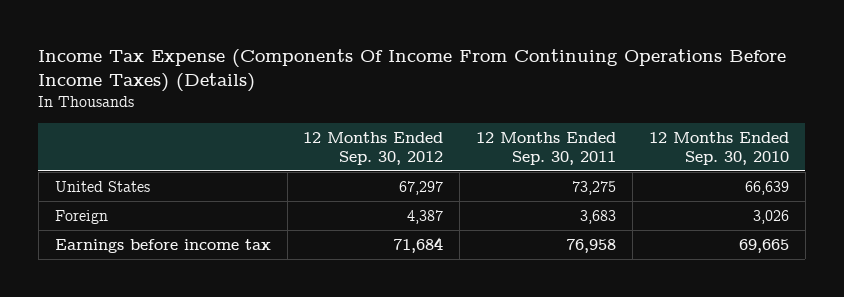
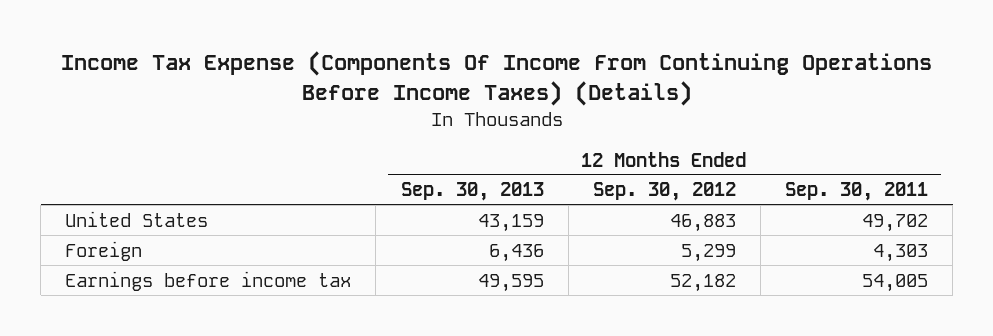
[648,131,789,165] 12 Months Ended Sep. 30, 2010 -> none
none -> [400,182,544,202] Sep. 30, 2013
[399,180,444,195] 67,297 -> [669,213,736,232] 46,883
[572,180,617,195] 73,275 -> [862,213,929,232] 49,702
[407,209,444,224] 4,387 -> [680,243,736,262] 5,299
[580,209,617,224] 3,683 -> [873,243,929,262] 4,303
[393,236,444,253] 71,684 -> [669,273,736,292] 52,182
[566,238,617,253] 76,958 -> [862,273,929,292] 54,005

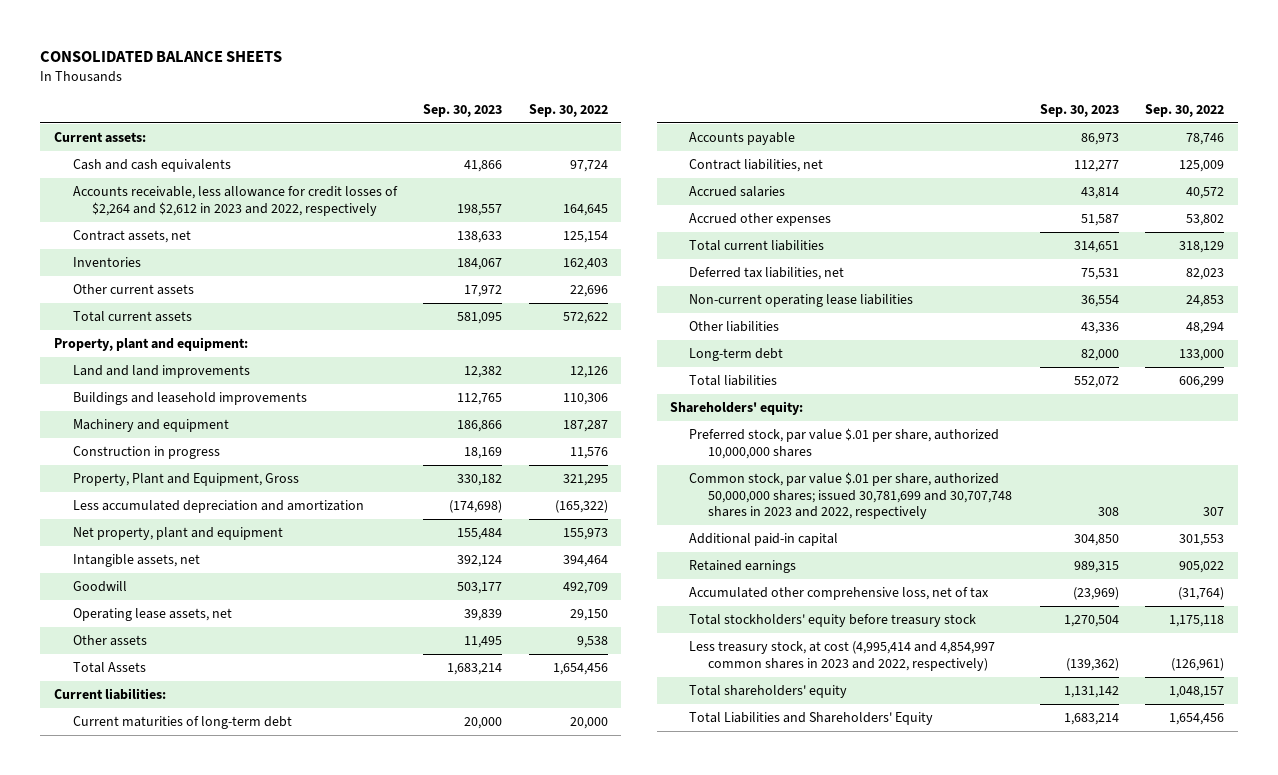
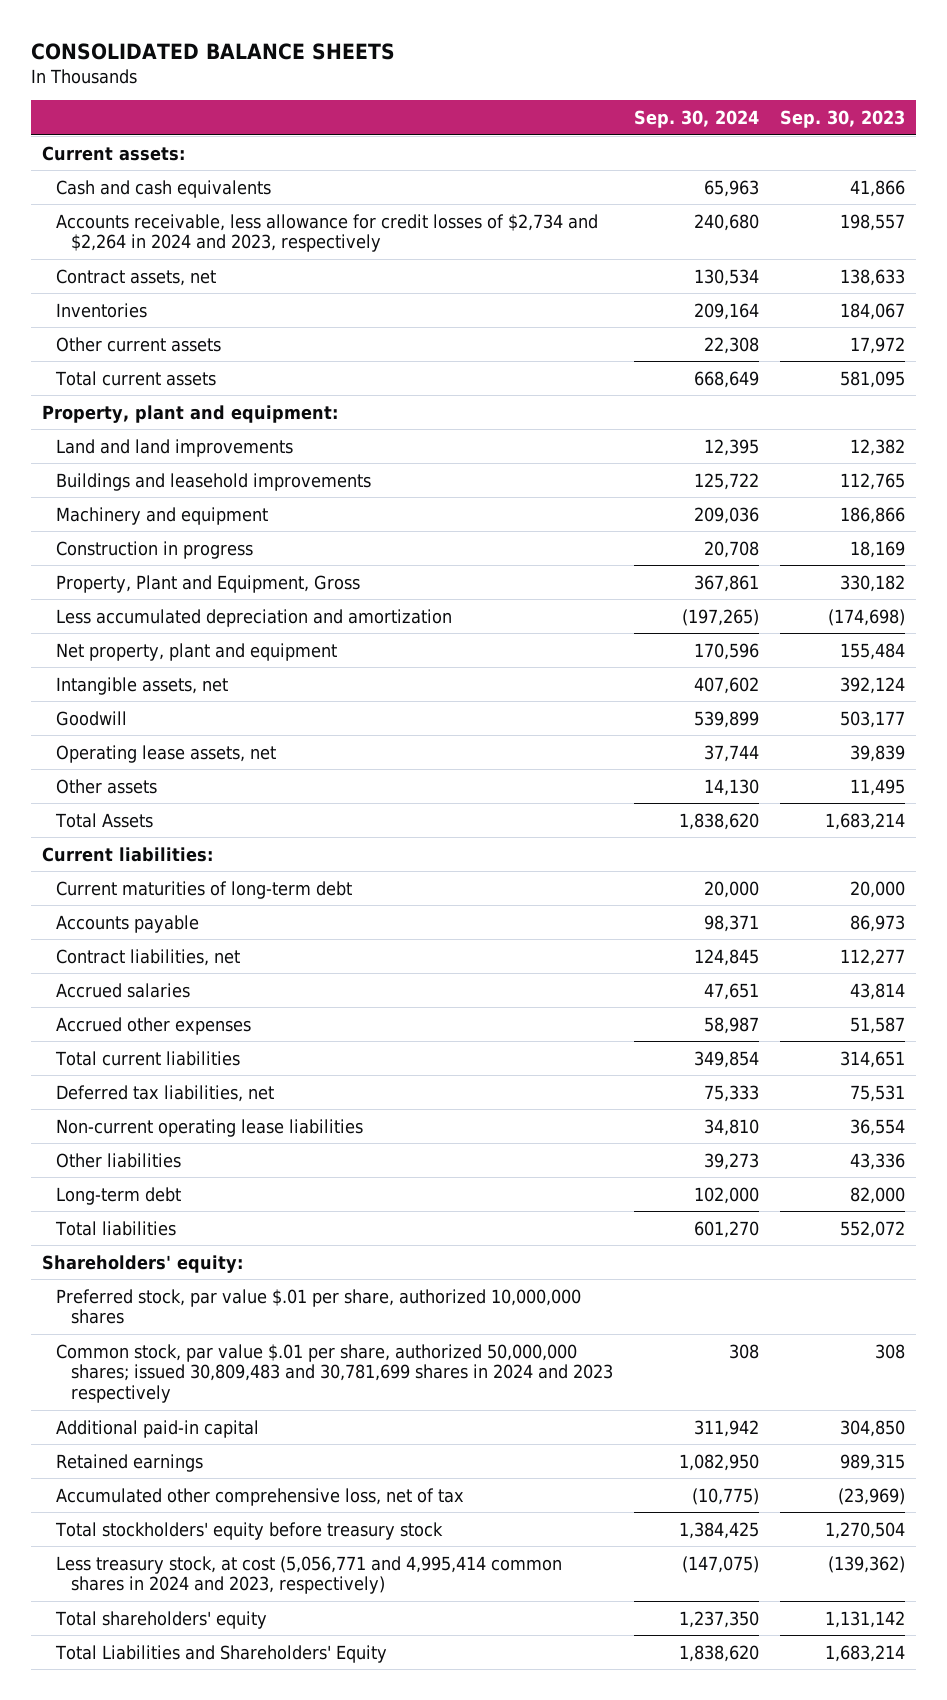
[528,103,608,117] Sep. 30, 2022 -> none
none -> [634,109,760,128] Sep. 30, 2024
[72,186,398,216] Accounts receivable, less allowance for credit losses of $2,264 and $2,612 in 2023 and 2022, respectively -> [56,213,599,253] Accounts receivable, less allowance for credit losses of $2,734 and $2,264 in 2024 and 2023, respectively
[689,472,1013,519] Common stock, par value $.01 per share, authorized 50,000,000 shares; issued 30,781,699 and 30,707,748 shares in 2023 and 2022, respectively -> [56,1343,613,1404] Common stock, par value $.01 per share, authorized 50,000,000 shares; issued 30,809,483 and 30,781,699 shares in 2024 and 2023 respectively
[689,641,996,671] Less treasury stock, at cost (4,995,414 and 4,854,997 common shares in 2023 and 2022, respectively) -> [56,1555,563,1595] Less treasury stock, at cost (5,056,771 and 4,995,414 common shares in 2024 and 2023, respectively)

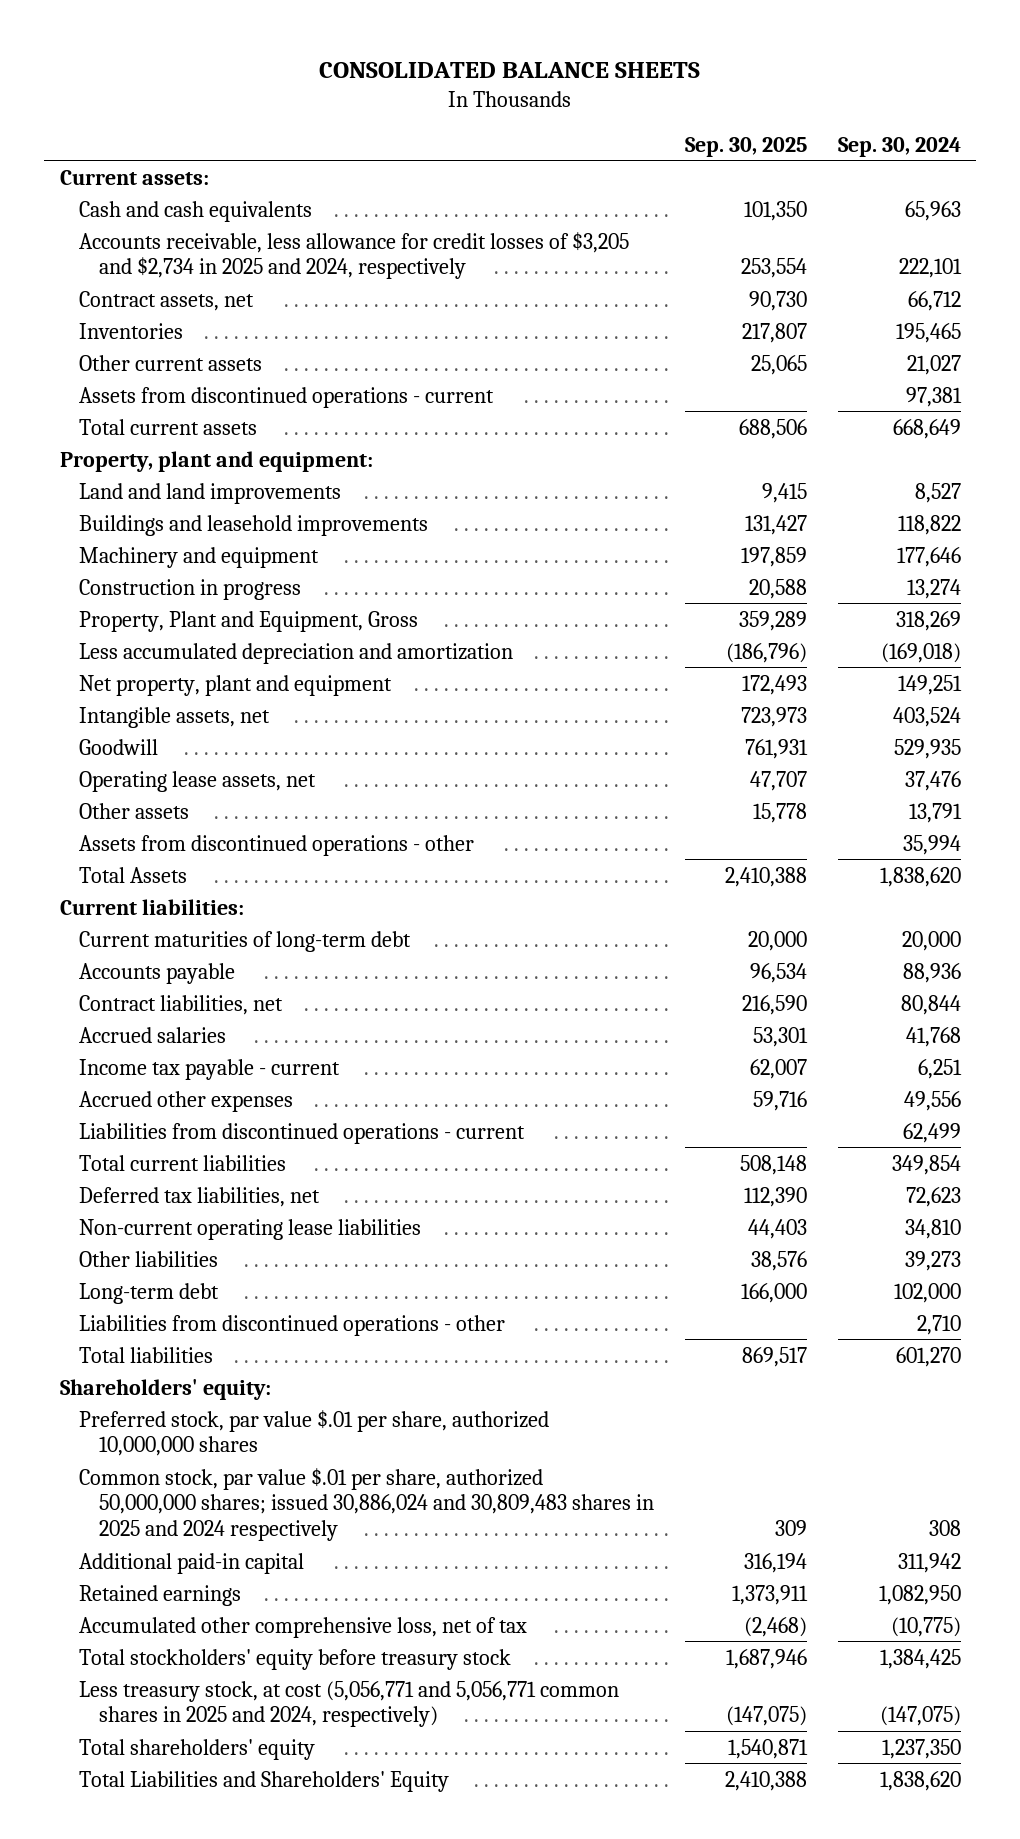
[780,109,906,128] Sep. 30, 2023 -> none
none -> [684,136,807,157] Sep. 30, 2025
[56,213,599,253] Accounts receivable, less allowance for credit losses of $2,734 and $2,264 in 2024 and 2023, respectively -> [79,231,630,280] Accounts receivable, less allowance for credit losses of $3,205 and $2,734 in 2025 and 2024, respectively
[694,213,760,231] 240,680 -> [898,258,962,279] 222,101
[694,268,760,286] 130,534 -> [907,290,961,311] 66,712
[694,302,760,320] 209,164 -> [895,322,961,343] 195,465
[704,336,760,354] 22,308 -> [906,354,961,375] 21,027
none -> [79,386,495,408] Assets from discontinued operations - current
[704,438,760,456] 12,395 -> [914,482,961,503] 8,527
[694,472,760,490] 125,722 -> [897,514,961,535] 118,822
[694,506,760,524] 209,036 -> [896,546,961,567] 177,646
[704,540,760,558] 20,708 -> [906,578,961,599] 13,274
[694,574,760,592] 367,861 -> [895,610,961,631] 318,269
[682,608,760,626] (197,265) -> [880,642,961,663] (169,018)
[694,642,760,660] 170,596 -> [897,674,962,695] 149,251
[694,676,760,694] 407,602 -> [892,706,961,727] 403,524
[694,710,760,728] 539,899 -> [893,738,961,759] 529,935
[704,744,760,762] 37,744 -> [904,770,961,791] 37,476
[704,778,760,796] 14,130 -> [908,802,962,823] 13,791
none -> [79,834,475,856] Assets from discontinued operations - other
[704,914,760,932] 98,371 -> [902,962,961,983] 88,936
[694,948,760,966] 124,845 -> [900,994,961,1015] 80,844
[704,982,760,1000] 47,651 -> [905,1026,961,1047] 41,768
none -> [79,1058,341,1080] Income tax payable - current
[704,1016,760,1034] 58,987 -> [903,1090,961,1111] 49,556
none -> [79,1122,526,1144] Liabilities from discontinued operations - current
[704,1084,760,1102] 75,333 -> [905,1186,961,1207] 72,623
none -> [79,1314,506,1336] Liabilities from discontinued operations - other
[56,1343,613,1404] Common stock, par value $.01 per share, authorized 50,000,000 shares; issued 30,809,483 and 30,781,699 shares in 2024 and 2023 respectively -> [79,1467,654,1541] Common stock, par value $.01 per share, authorized 50,000,000 shares; issued 30,886,024 and 30,809,483 shares in 2025 and 2024 respectively
[56,1555,563,1595] Less treasury stock, at cost (5,056,771 and 4,995,414 common shares in 2024 and 2023, respectively) -> [79,1680,620,1728] Less treasury stock, at cost (5,056,771 and 5,056,771 common shares in 2025 and 2024, respectively)

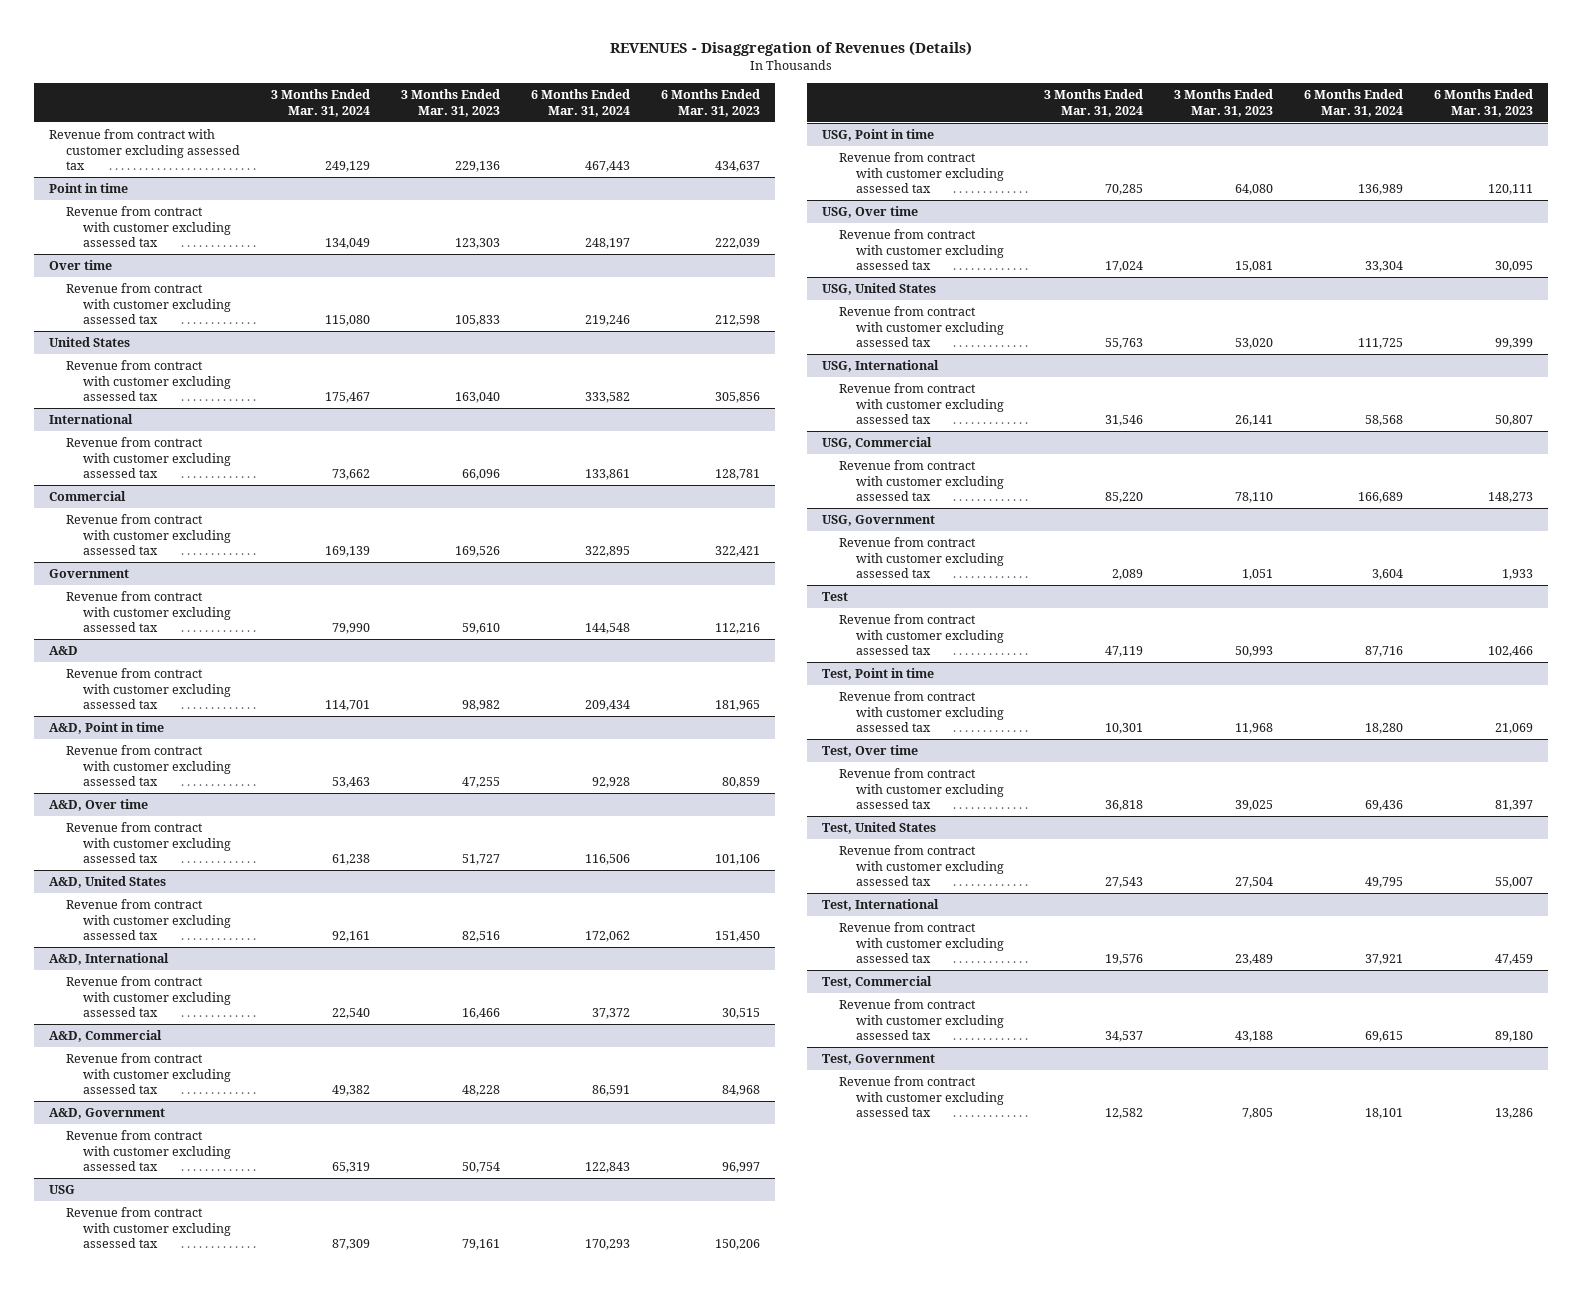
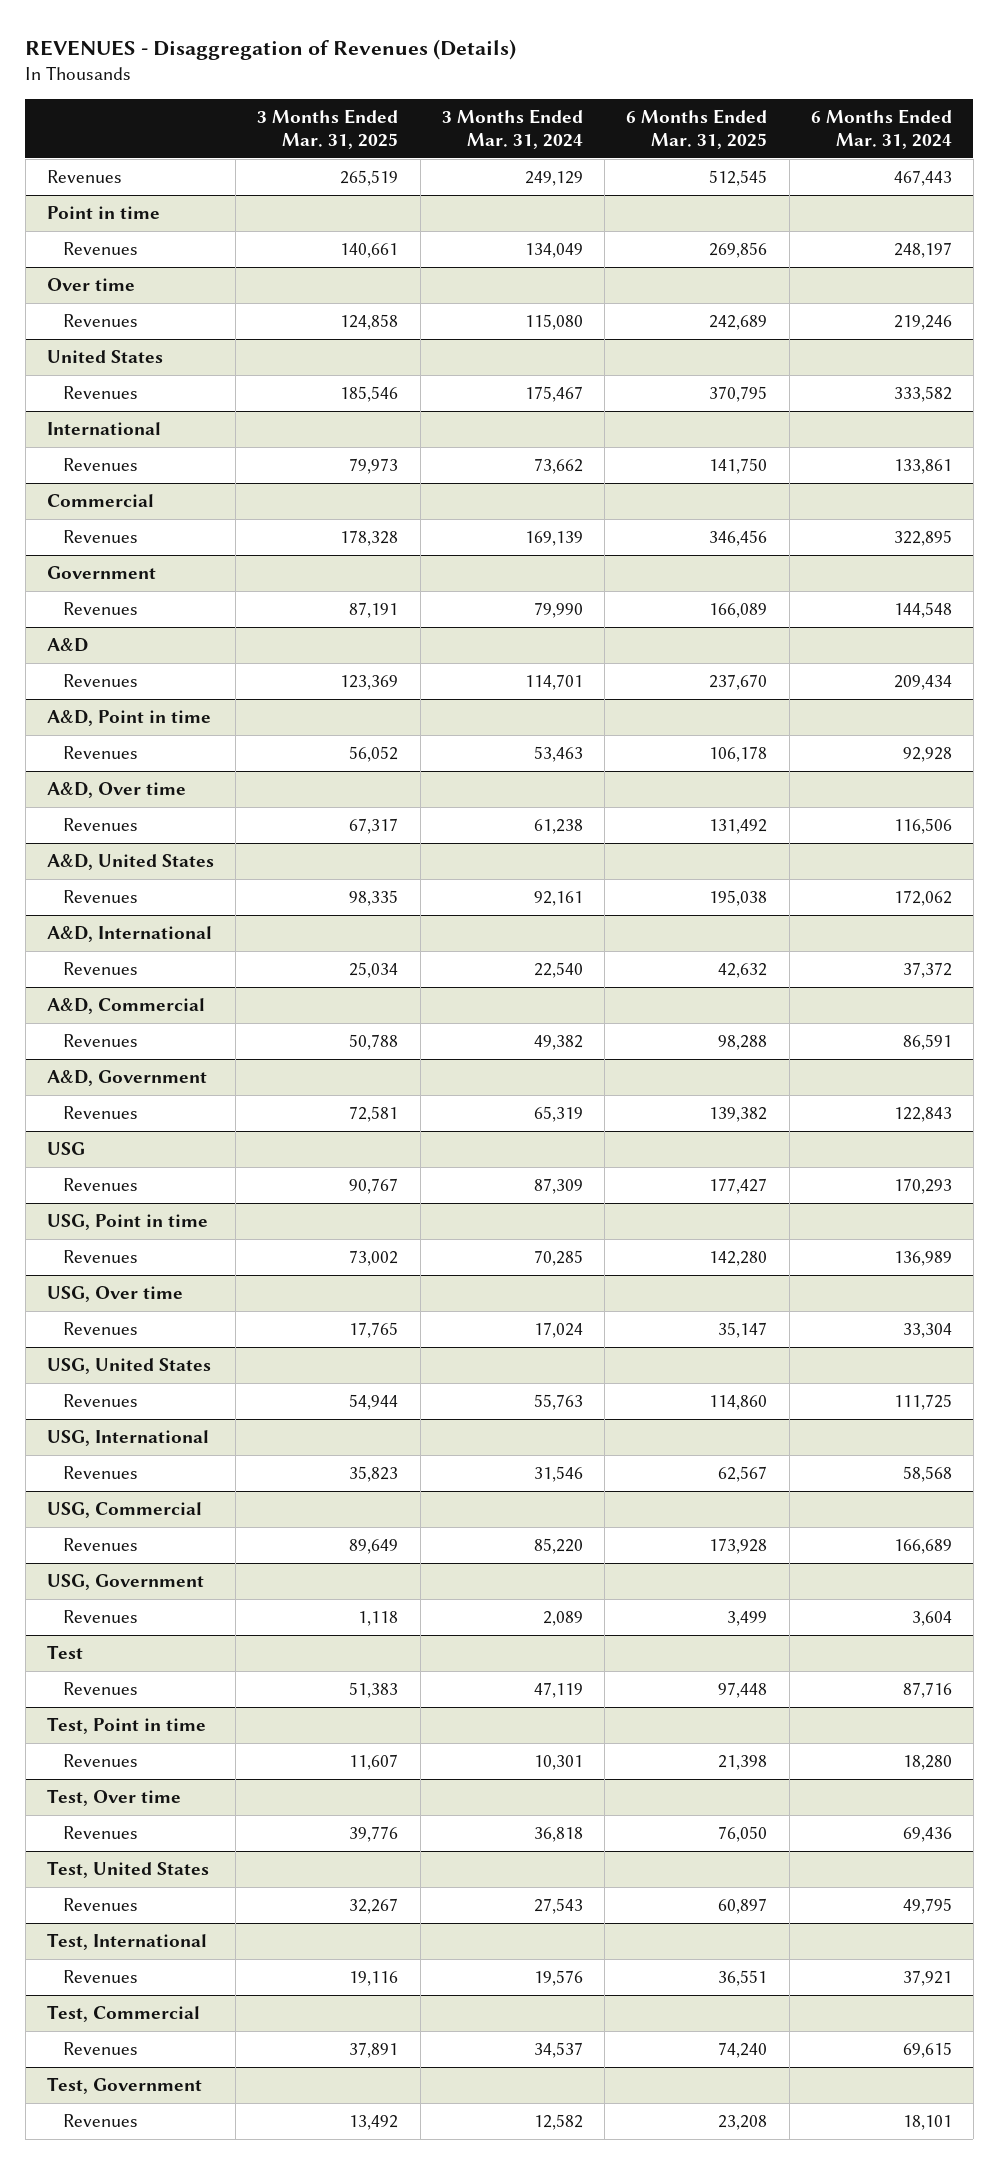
[401,88,501,117] 3 Months Ended Mar. 31, 2023 -> none
[660,88,760,117] 6 Months Ended Mar. 31, 2023 -> none
none -> [257,108,399,149] 3 Months Ended Mar. 31, 2025
none -> [626,108,768,149] 6 Months Ended Mar. 31, 2025
[49,129,241,171] Revenue from contract with customer excluding assessed tax -> [47,169,123,183] Revenues
[66,206,231,248] Revenue from contract with customer excluding assessed tax -> [63,241,139,255] Revenues
[66,283,231,325] Revenue from contract with customer excluding assessed tax -> [63,313,139,327] Revenues
[66,360,231,402] Revenue from contract with customer excluding assessed tax -> [63,385,139,399] Revenues
[66,437,231,479] Revenue from contract with customer excluding assessed tax -> [63,457,139,471] Revenues
[66,514,231,556] Revenue from contract with customer excluding assessed tax -> [63,529,139,543] Revenues
[66,591,231,633] Revenue from contract with customer excluding assessed tax -> [63,601,139,615] Revenues
[66,668,231,710] Revenue from contract with customer excluding assessed tax -> [63,673,139,687] Revenues
[66,745,231,787] Revenue from contract with customer excluding assessed tax -> [63,745,139,759] Revenues
[66,822,231,864] Revenue from contract with customer excluding assessed tax -> [63,817,139,831] Revenues
[66,899,231,941] Revenue from contract with customer excluding assessed tax -> [63,889,139,903] Revenues
[66,976,231,1018] Revenue from contract with customer excluding assessed tax -> [63,961,139,975] Revenues
[66,1053,231,1095] Revenue from contract with customer excluding assessed tax -> [63,1033,139,1047] Revenues
[66,1130,231,1172] Revenue from contract with customer excluding assessed tax -> [63,1105,139,1119] Revenues
[66,1207,231,1249] Revenue from contract with customer excluding assessed tax -> [63,1177,139,1191] Revenues
[838,152,1004,194] Revenue from contract with customer excluding assessed tax -> [63,1249,139,1263] Revenues
[838,229,1004,271] Revenue from contract with customer excluding assessed tax -> [63,1321,139,1335] Revenues
[838,306,1004,348] Revenue from contract with customer excluding assessed tax -> [63,1393,139,1407] Revenues
[838,383,1004,425] Revenue from contract with customer excluding assessed tax -> [63,1465,139,1479] Revenues
[838,460,1004,502] Revenue from contract with customer excluding assessed tax -> [63,1537,139,1551] Revenues
[838,537,1004,579] Revenue from contract with customer excluding assessed tax -> [63,1609,139,1623] Revenues
[838,614,1004,656] Revenue from contract with customer excluding assessed tax -> [63,1681,139,1695] Revenues
[838,691,1004,733] Revenue from contract with customer excluding assessed tax -> [63,1753,139,1767] Revenues
[838,768,1004,810] Revenue from contract with customer excluding assessed tax -> [63,1825,139,1839] Revenues
[838,845,1004,887] Revenue from contract with customer excluding assessed tax -> [63,1897,139,1911] Revenues
[838,922,1004,964] Revenue from contract with customer excluding assessed tax -> [63,1969,139,1983] Revenues
[838,999,1004,1041] Revenue from contract with customer excluding assessed tax -> [63,2041,139,2055] Revenues
[838,1076,1004,1118] Revenue from contract with customer excluding assessed tax -> [63,2113,139,2127] Revenues

